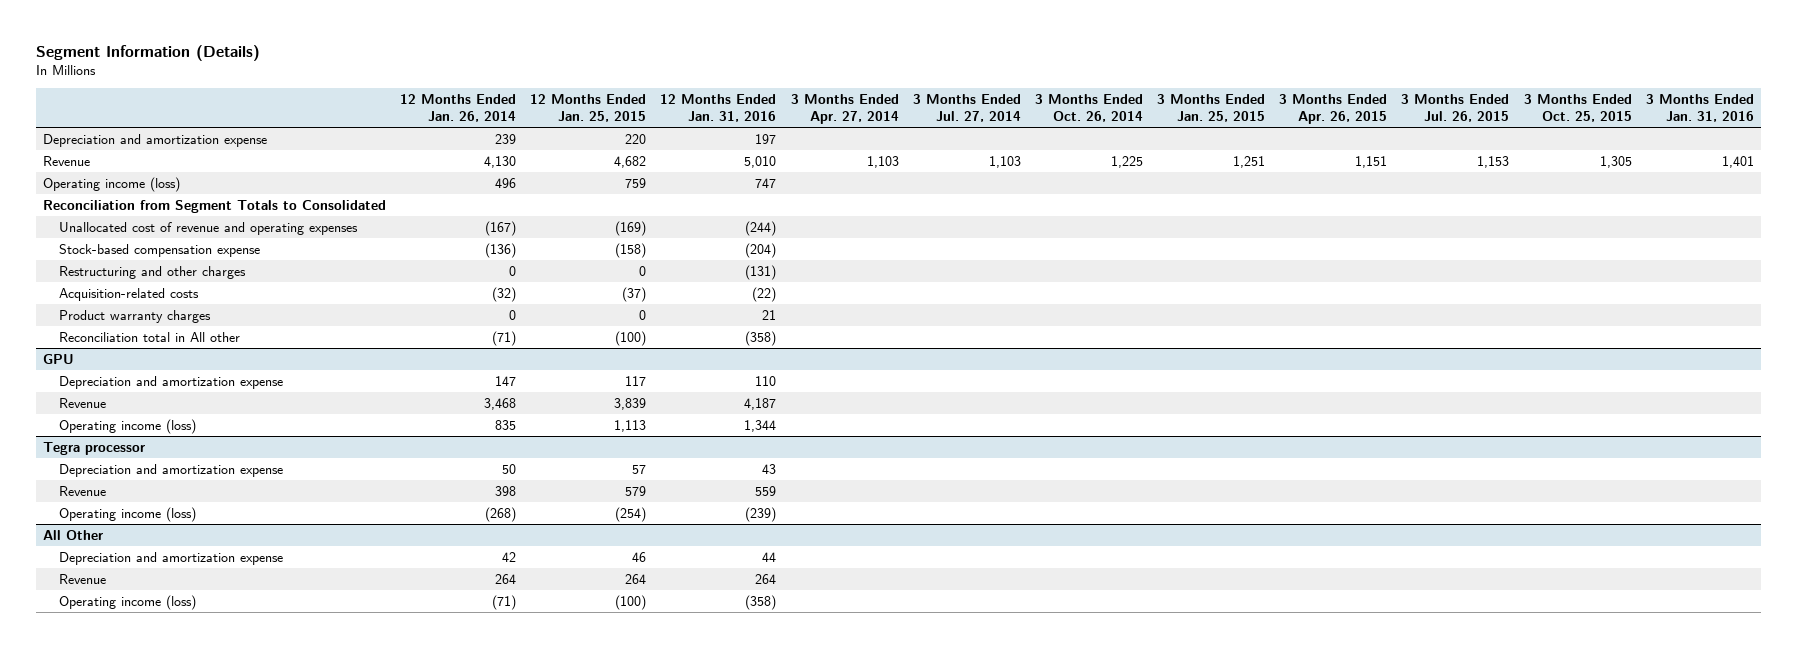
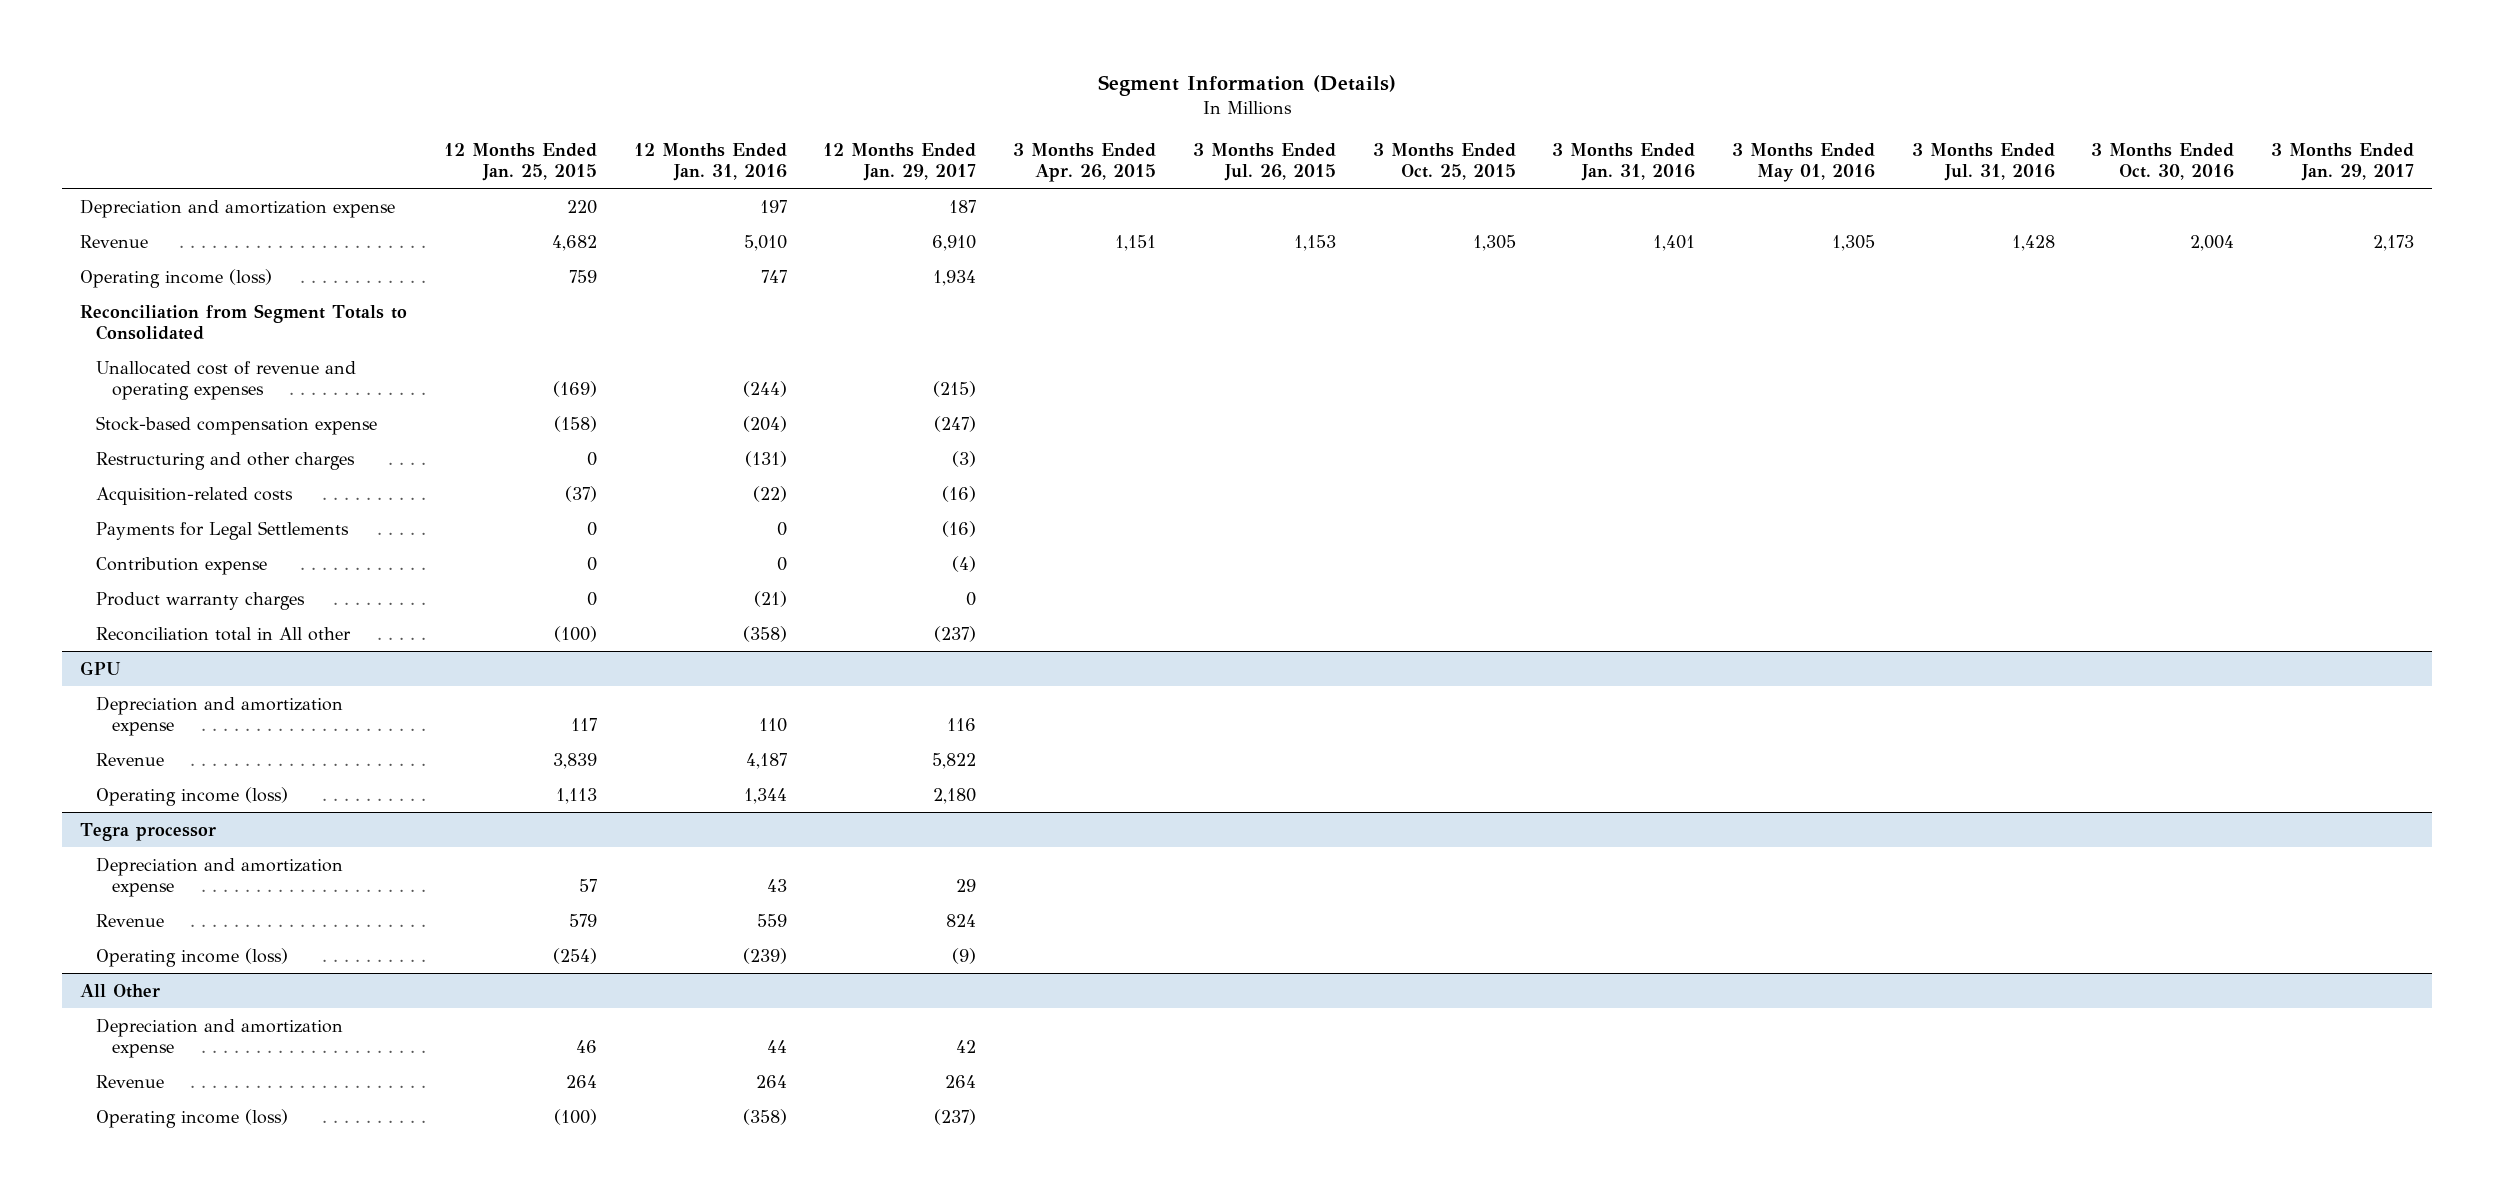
[400,94,517,122] 12 Months Ended Jan. 26, 2014 -> none
[790,94,899,124] 3 Months Ended Apr. 27, 2014 -> none
[912,94,1021,122] 3 Months Ended Jul. 27, 2014 -> none
[1034,94,1143,122] 3 Months Ended Oct. 26, 2014 -> none
[1157,94,1266,122] 3 Months Ended Jan. 25, 2015 -> none
none -> [823,142,977,181] 12 Months Ended Jan. 29, 2017
none -> [1731,142,1875,182] 3 Months Ended May 01, 2016
none -> [1911,142,2055,181] 3 Months Ended Jul. 31, 2016
none -> [2091,142,2235,180] 3 Months Ended Oct. 30, 2016
none -> [2271,142,2415,181] 3 Months Ended Jan. 29, 2017
none -> [96,520,350,540] Payments for Legal Settlements
none -> [96,556,268,575] Contribution expense
[762,309,777,320] 21 -> [753,590,787,607] (21)

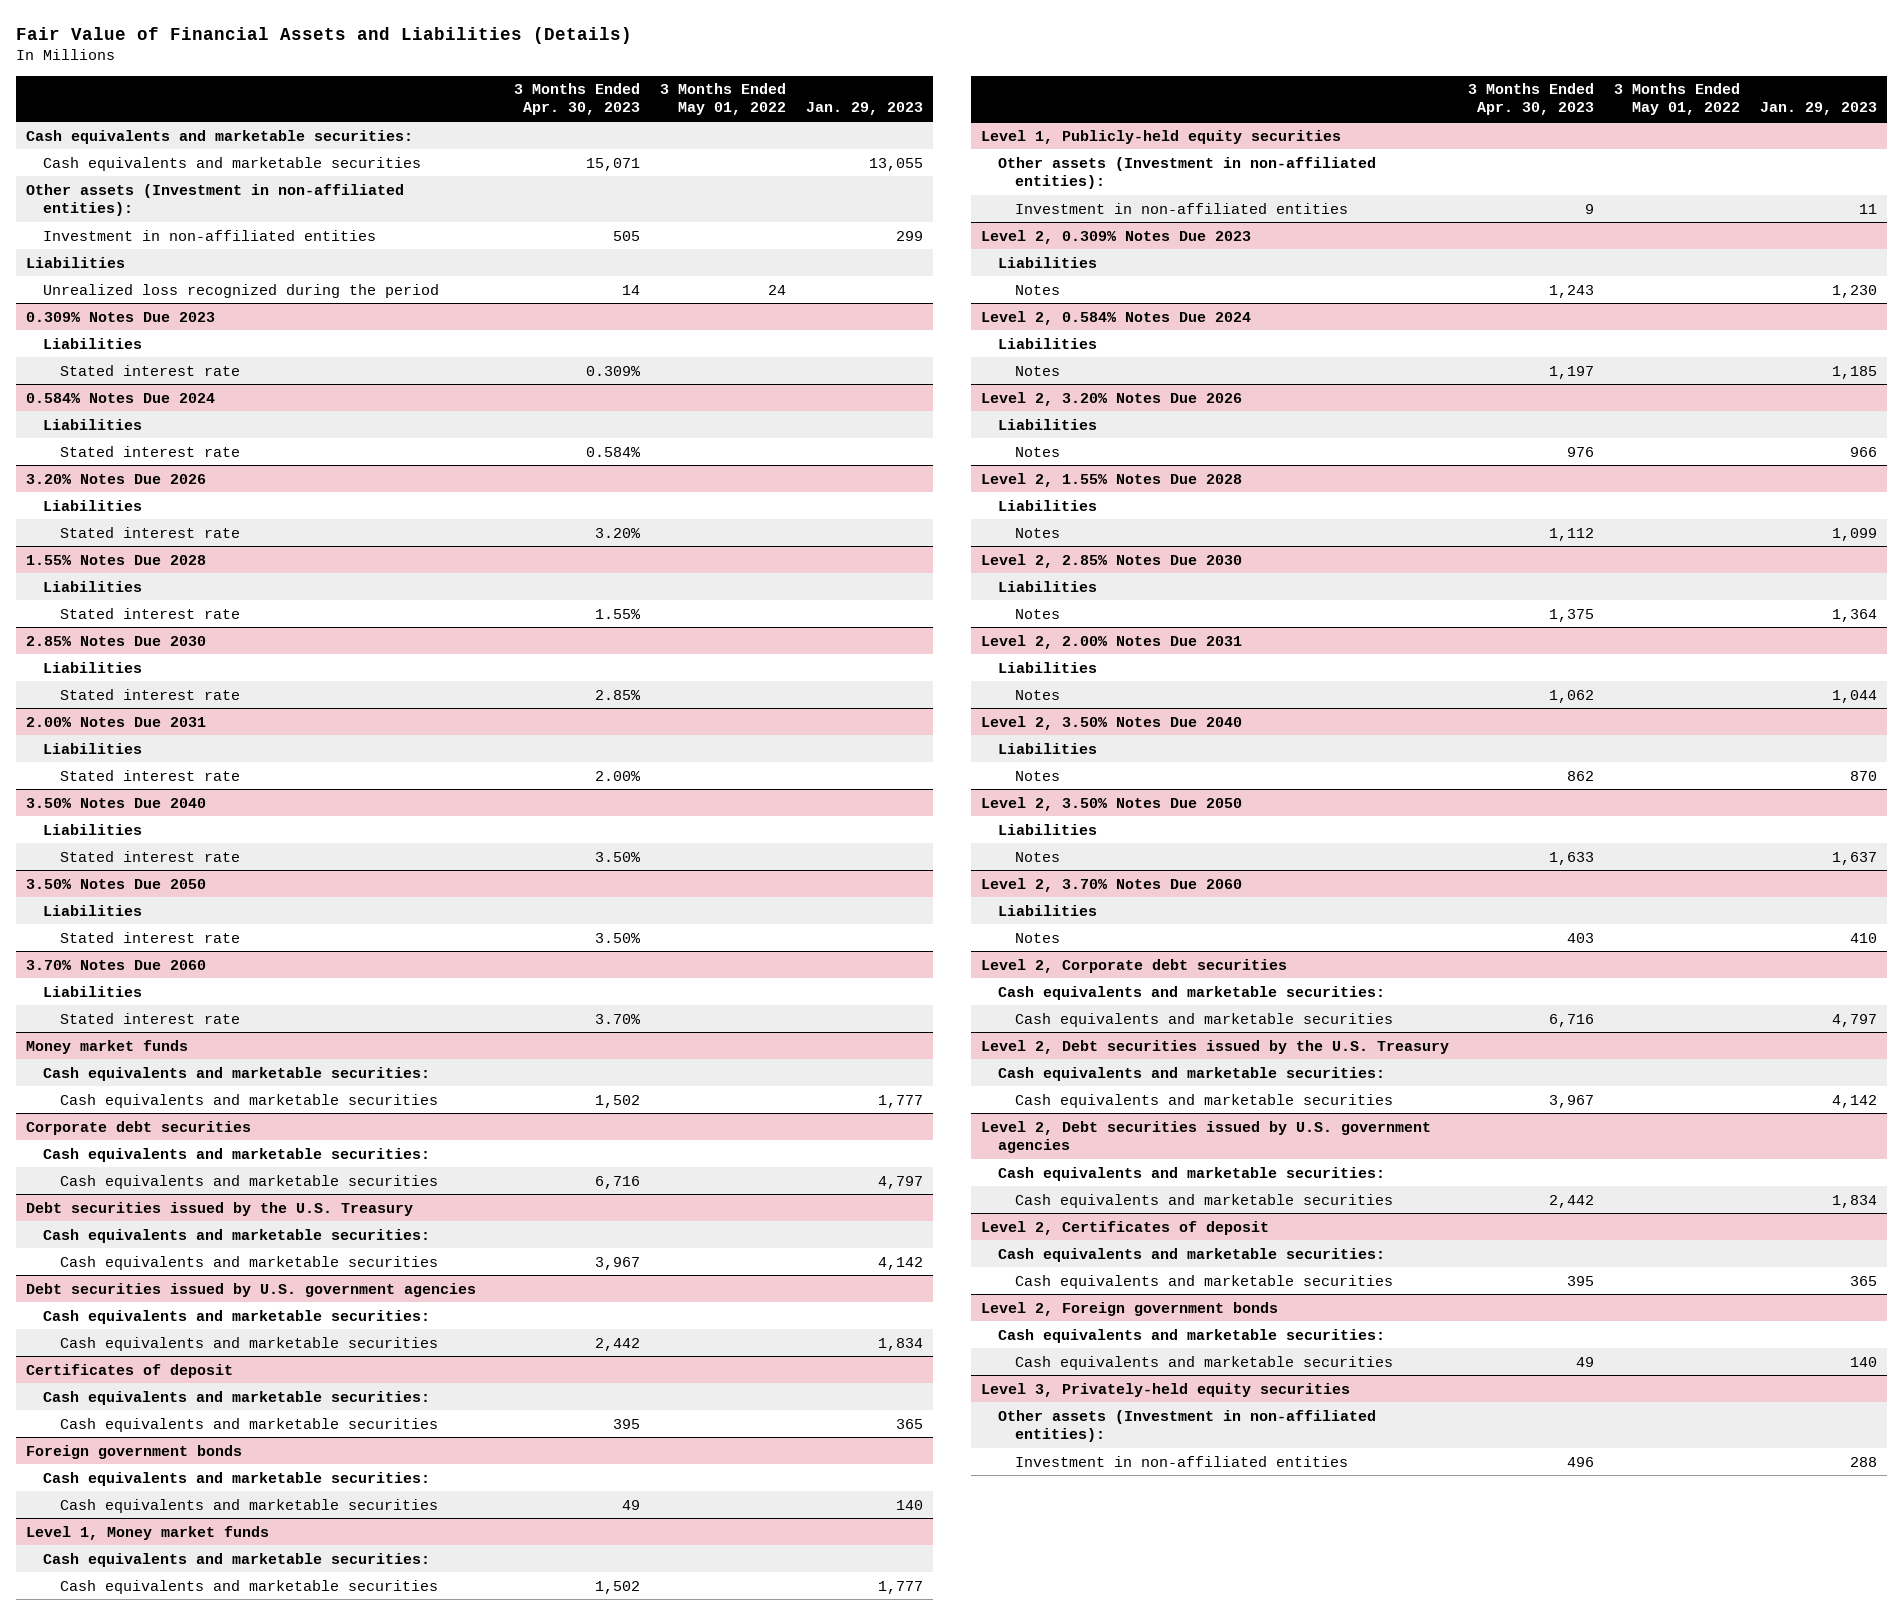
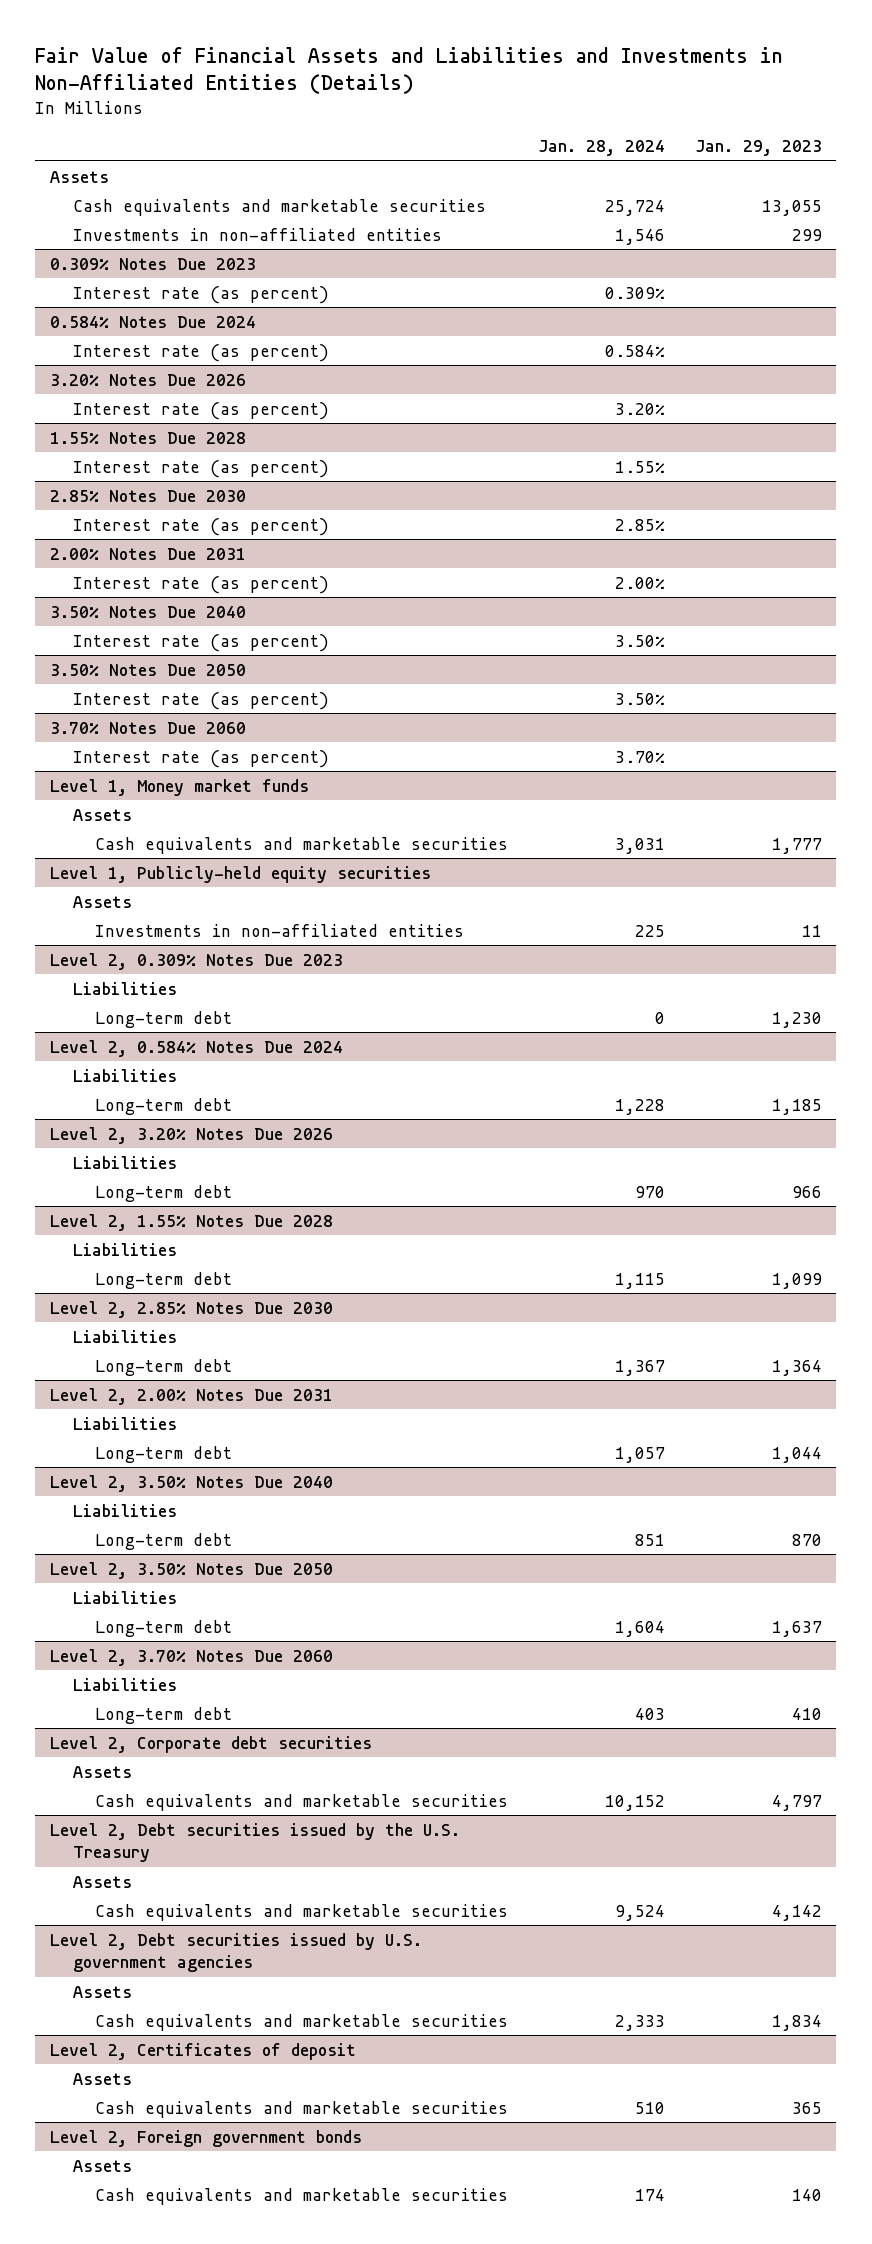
[16,26,633,44] Fair Value of Financial Assets and Liabilities (Details) -> [35,46,784,95] Fair Value of Financial Assets and Liabilities and Investments in Non-Affiliated Entities (Details)
[513,83,640,116] 3 Months Ended Apr. 30, 2023 -> none
[659,83,786,116] 3 Months Ended May 01, 2022 -> none
none -> [538,140,666,157] Jan. 28, 2024
[26,129,414,144] Cash equivalents and marketable securities: -> none
none -> [50,170,110,183] Assets
[26,183,405,216] Other assets (Investment in non-affiliated entities): -> none
[26,256,126,268] Liabilities -> none
[43,283,440,298] Unrealized loss recognized during the period -> none
[43,229,377,241] Investment in non-affiliated entities -> [72,227,442,241] Investments in non-affiliated entities
[43,337,143,349] Liabilities -> none
[60,364,241,376] Stated interest rate -> none
none -> [72,285,329,304] Interest rate (as percent)
[43,418,143,430] Liabilities -> none
[60,445,241,457] Stated interest rate -> none
none -> [72,343,329,362] Interest rate (as percent)
[43,499,143,511] Liabilities -> none
[60,526,241,538] Stated interest rate -> none
none -> [72,401,329,420] Interest rate (as percent)
[43,580,143,592] Liabilities -> none
[60,607,241,619] Stated interest rate -> none
none -> [72,459,329,478] Interest rate (as percent)
[43,661,143,673] Liabilities -> none
[60,688,241,700] Stated interest rate -> none
none -> [72,517,329,536] Interest rate (as percent)
[43,742,143,754] Liabilities -> none
[60,769,241,781] Stated interest rate -> none
none -> [72,575,329,594] Interest rate (as percent)
[43,823,143,835] Liabilities -> none
[60,850,241,862] Stated interest rate -> none
none -> [72,633,329,652] Interest rate (as percent)
[43,904,143,916] Liabilities -> none
[60,931,241,943] Stated interest rate -> none
none -> [72,691,329,710] Interest rate (as percent)
[43,985,143,997] Liabilities -> none
[60,1012,241,1024] Stated interest rate -> none
[26,1039,189,1054] Money market funds -> none
[43,1066,431,1081] Cash equivalents and marketable securities: -> none
[60,1093,439,1108] Cash equivalents and marketable securities -> none
[26,1120,252,1135] Corporate debt securities -> none
[43,1147,431,1162] Cash equivalents and marketable securities: -> none
[60,1174,439,1189] Cash equivalents and marketable securities -> none
[26,1201,414,1216] Debt securities issued by the U.S. Treasury -> none
[43,1228,431,1243] Cash equivalents and marketable securities: -> none
[60,1255,439,1270] Cash equivalents and marketable securities -> none
[26,1282,477,1297] Debt securities issued by U.S. government agencies -> none
[43,1309,431,1324] Cash equivalents and marketable securities: -> none
[60,1336,439,1351] Cash equivalents and marketable securities -> none
[26,1363,234,1378] Certificates of deposit -> none
[43,1390,431,1405] Cash equivalents and marketable securities: -> none
[60,1417,439,1432] Cash equivalents and marketable securities -> none
[26,1444,243,1459] Foreign government bonds -> none
[43,1471,431,1486] Cash equivalents and marketable securities: -> none
[60,1498,439,1513] Cash equivalents and marketable securities -> none
none -> [72,749,329,768] Interest rate (as percent)
[43,1552,431,1567] Cash equivalents and marketable securities: -> none
none -> [72,808,132,821] Assets
[997,156,1376,189] Other assets (Investment in non-affiliated entities): -> none
none -> [72,895,132,908] Assets
[1014,202,1348,214] Investment in non-affiliated entities -> [95,923,465,937] Investments in non-affiliated entities
[1014,284,1060,295] Notes -> [95,1010,233,1028] Long-term debt
[1014,365,1060,376] Notes -> [95,1097,233,1115] Long-term debt
[1014,446,1060,457] Notes -> [95,1184,233,1202] Long-term debt
[1014,527,1060,538] Notes -> [95,1271,233,1289] Long-term debt
[1014,608,1060,619] Notes -> [95,1358,233,1376] Long-term debt
[1014,689,1060,700] Notes -> [95,1445,233,1463] Long-term debt
[1014,770,1060,781] Notes -> [95,1532,233,1550] Long-term debt
[1014,851,1060,862] Notes -> [95,1619,233,1637] Long-term debt
[1014,932,1060,943] Notes -> [95,1706,233,1724] Long-term debt
[997,985,1385,1000] Cash equivalents and marketable securities: -> none
none -> [72,1765,132,1778] Assets
[997,1066,1385,1081] Cash equivalents and marketable securities: -> none
none -> [72,1875,132,1888] Assets
[997,1166,1385,1181] Cash equivalents and marketable securities: -> none
none -> [72,1985,132,1998] Assets
[997,1247,1385,1262] Cash equivalents and marketable securities: -> none
none -> [72,2072,132,2085] Assets
[997,1328,1385,1343] Cash equivalents and marketable securities: -> none
none -> [72,2159,132,2172] Assets
[980,1382,1350,1397] Level 3, Privately-held equity securities -> none
[997,1409,1376,1442] Other assets (Investment in non-affiliated entities): -> none
[1014,1455,1348,1467] Investment in non-affiliated entities -> none

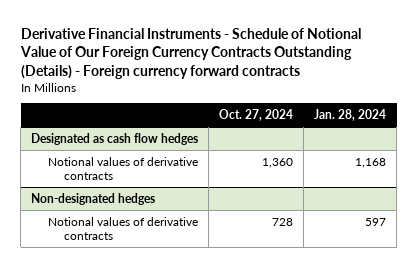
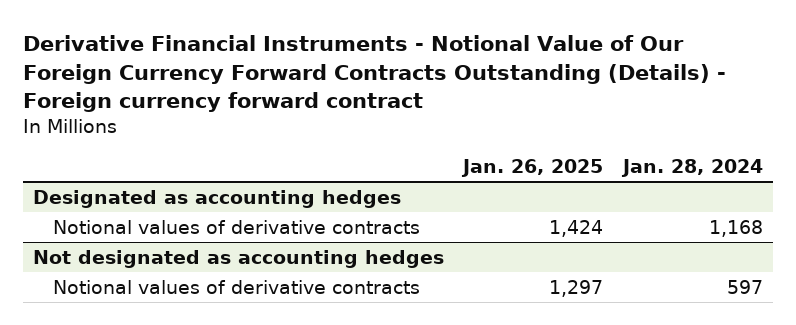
[19,27,361,79] Derivative Financial Instruments - Schedule of Notional Value of Our Foreign Currency Contracts Outstanding (Details) - Foreign currency forward contracts -> [23,35,727,113] Derivative Financial Instruments - Notional Value of Our Foreign Currency Forward Contracts Outstanding (Details) - Foreign currency forward contract
[219,109,294,122] Oct. 27, 2024 -> none
none -> [461,158,604,177] Jan. 26, 2025
[31,132,199,145] Designated as cash flow hedges -> [32,189,401,208] Designated as accounting hedges
[31,192,156,205] Non-designated hedges -> [32,249,444,268] Not designated as accounting hedges

